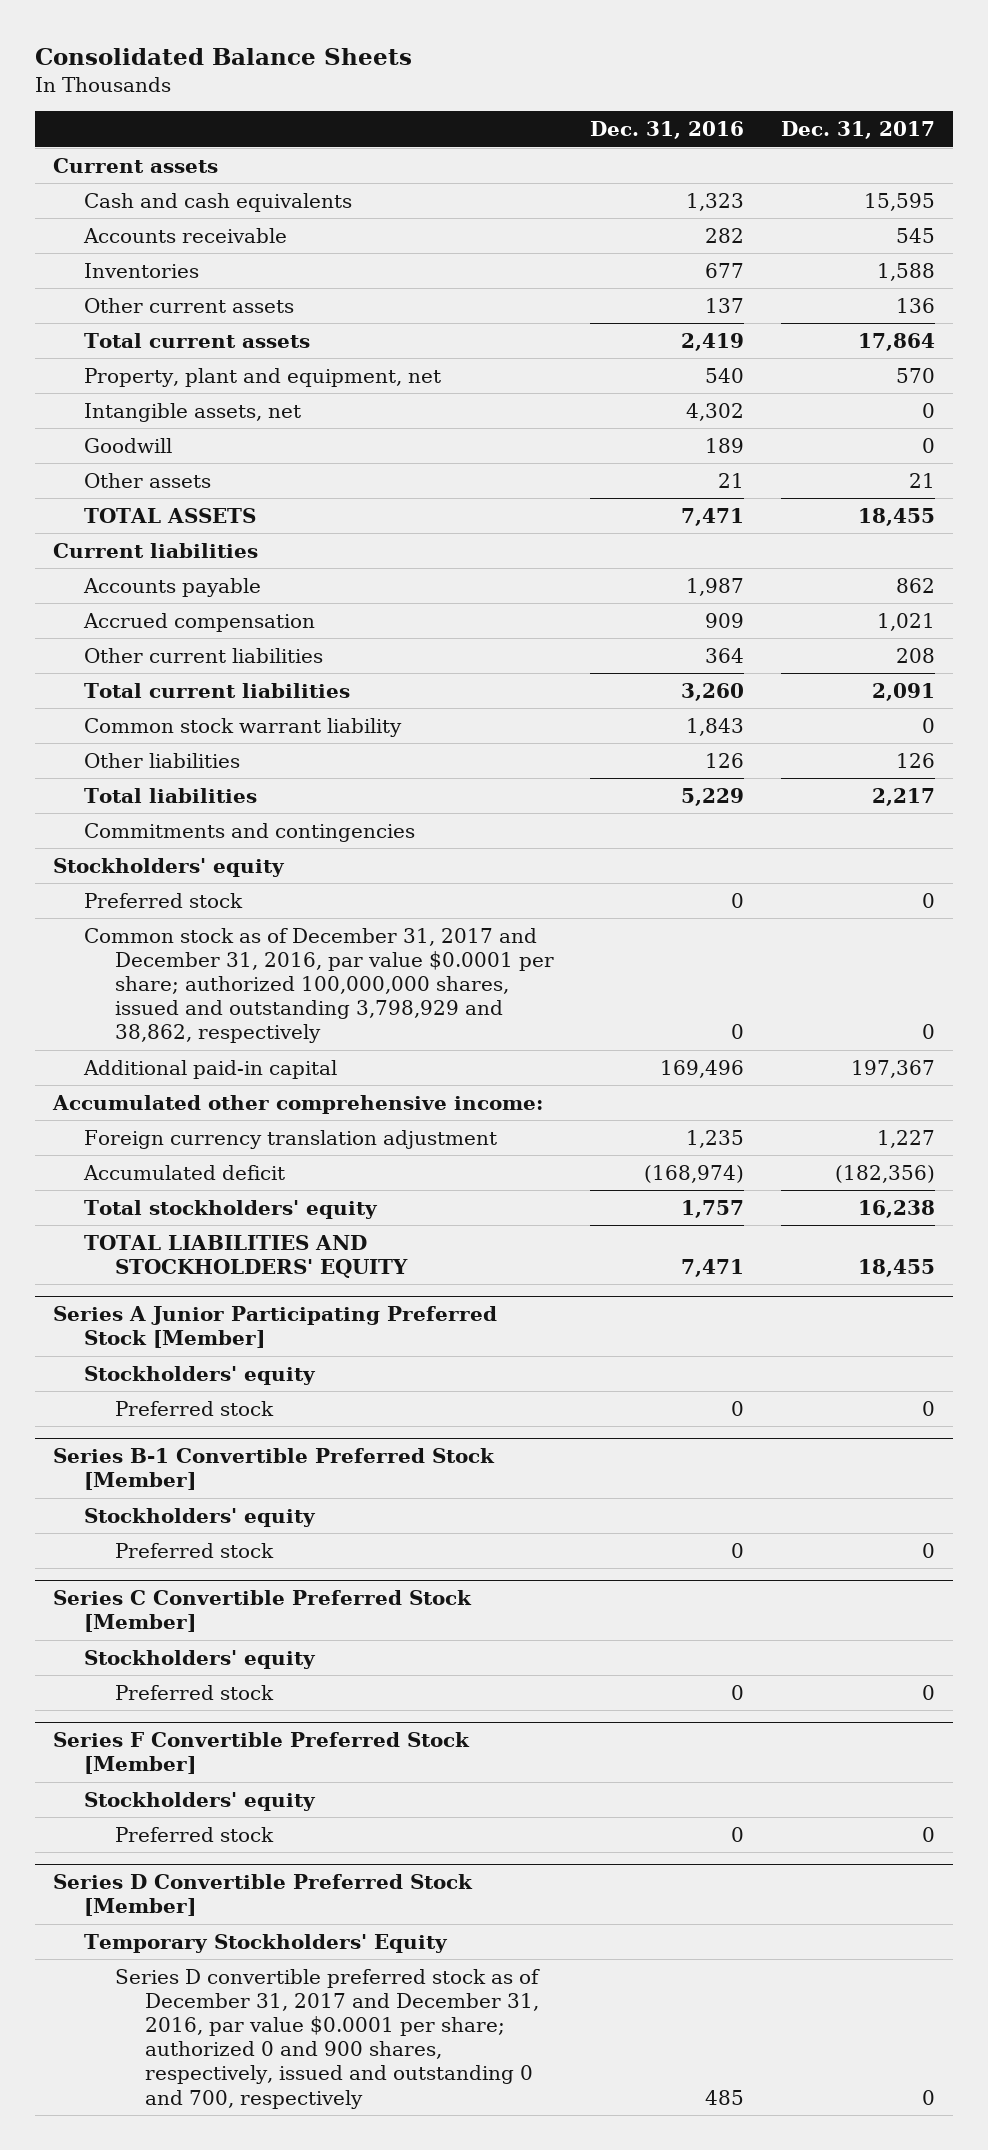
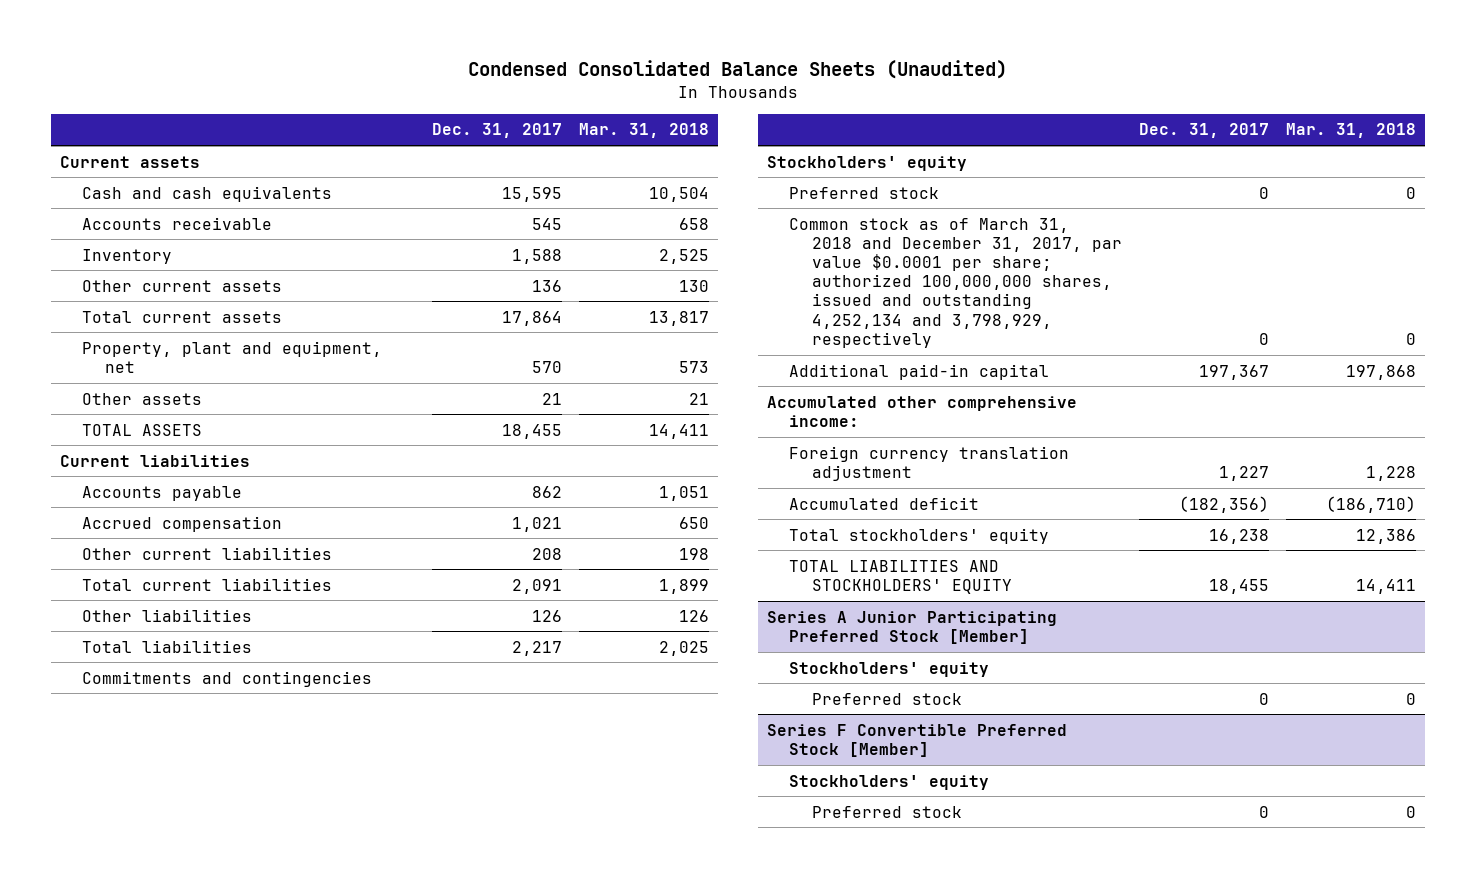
[34,48,412,66] Consolidated Balance Sheets -> [468,60,1008,80] Condensed Consolidated Balance Sheets (Unaudited)
[590,120,745,139] Dec. 31, 2016 -> none
none -> [579,123,710,139] Mar. 31, 2018
[83,262,199,278] Inventories -> [82,248,173,264] Inventory
[83,402,301,422] Intangible assets, net -> none
[83,437,172,453] Goodwill -> none
[83,717,402,737] Common stock warrant liability -> none
[83,927,554,1044] Common stock as of December 31, 2017 and December 31, 2016, par value $0.0001 per share; authorized 100,000,000 shares, issued and outstanding 3,798,929 and 38,862, respectively -> [789,217,1122,348] Common stock as of March 31, 2018 and December 31, 2017, par value $0.0001 per share; authorized 100,000,000 shares, issued and outstanding 4,252,134 and 3,798,929, respectively
[53,1447,496,1491] Series B-1 Convertible Preferred Stock [Member] -> none
[83,1507,316,1527] Stockholders' equity -> none
[114,1542,274,1558] Preferred stock -> none
[53,1589,473,1633] Series C Convertible Preferred Stock [Member] -> none
[83,1649,316,1669] Stockholders' equity -> none
[114,1684,274,1700] Preferred stock -> none
[53,1873,474,1917] Series D Convertible Preferred Stock [Member] -> none
[83,1933,448,1953] Temporary Stockholders' Equity -> none
[114,1968,540,2109] Series D convertible preferred stock as of December 31, 2017 and December 31, 2016, par value $0.0001 per share; authorized 0 and 900 shares, respectively, issued and outstanding 0 and 700, respectively -> none

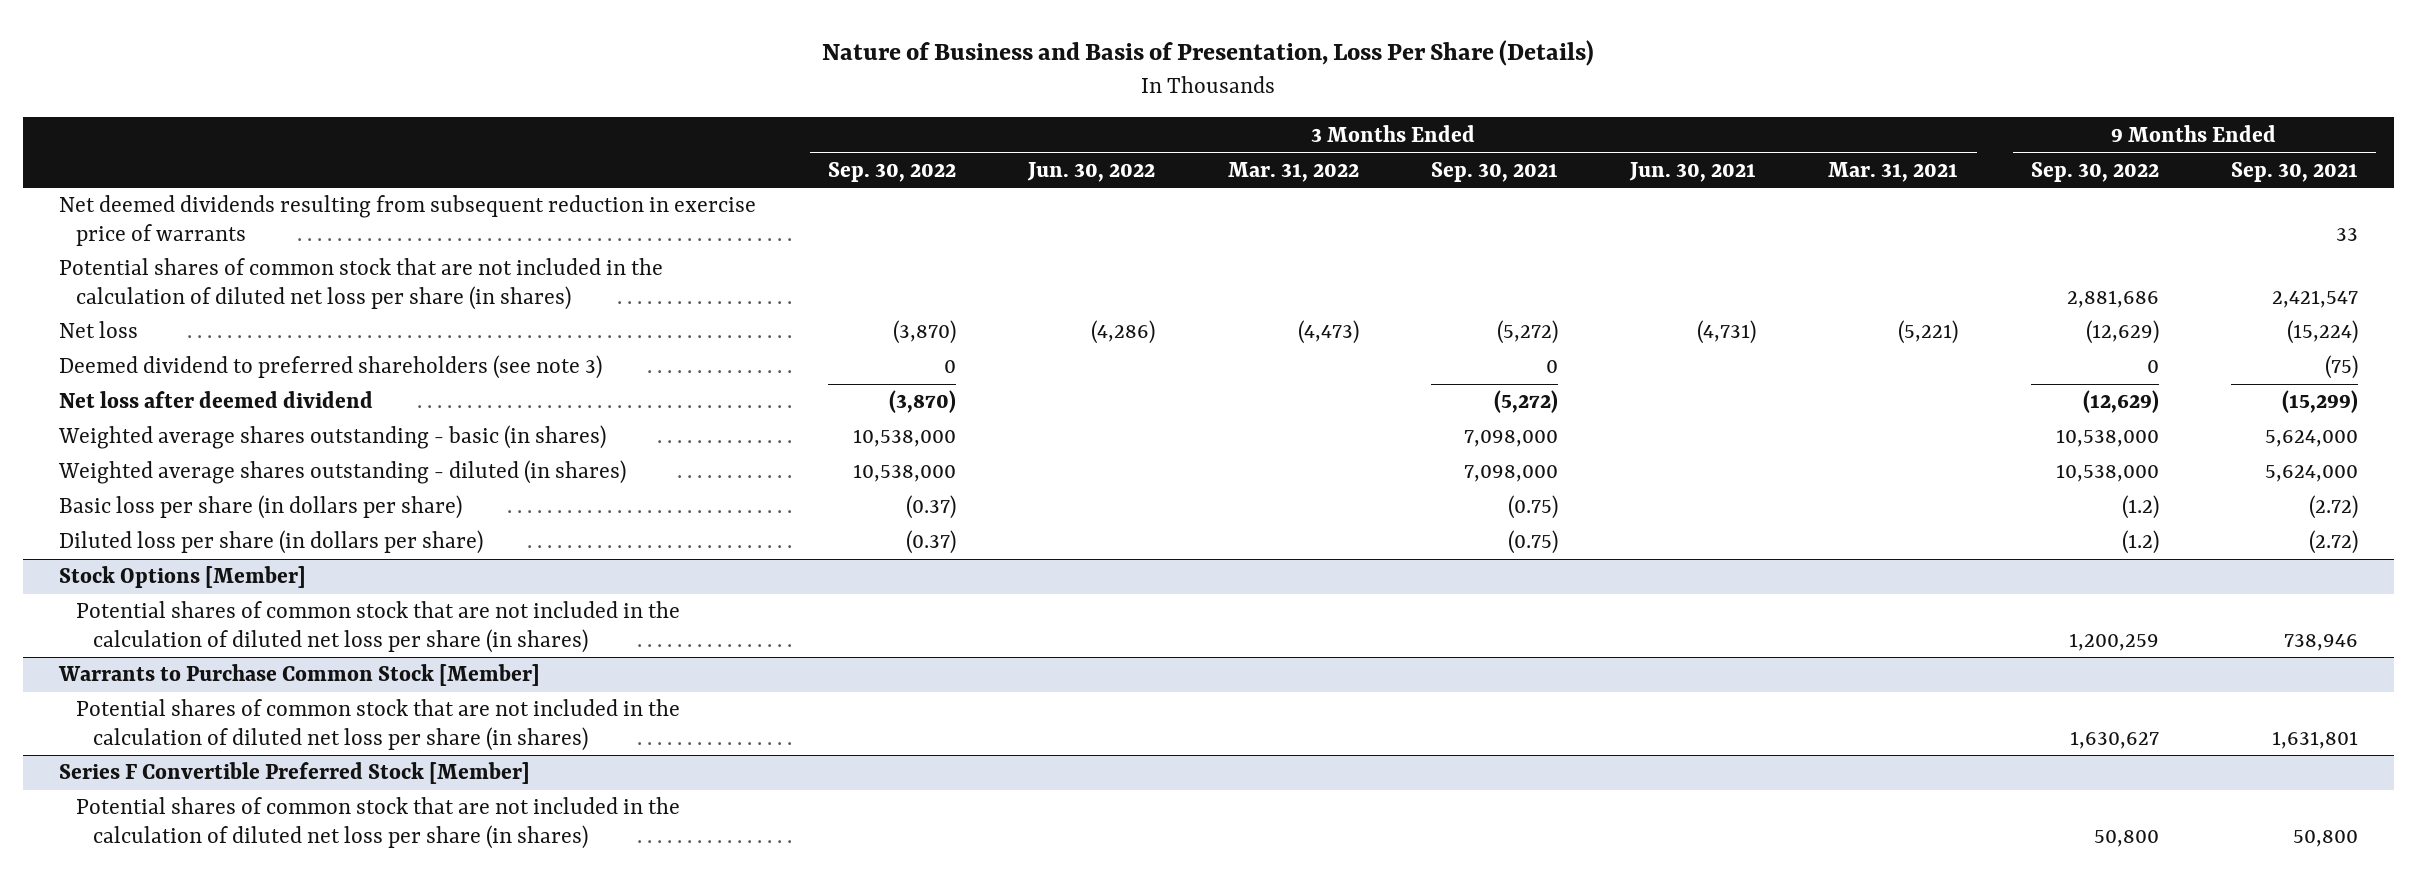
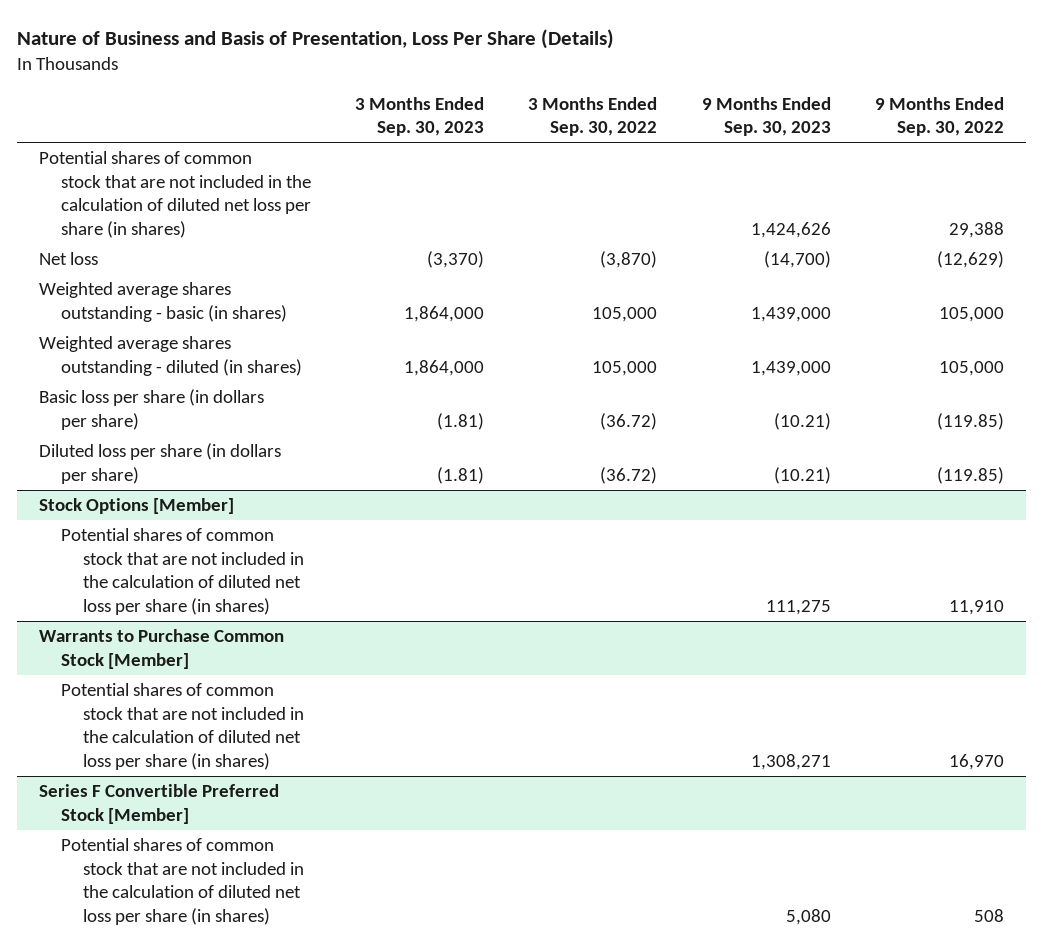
[1027,161,1156,182] Jun. 30, 2022 -> none
[1227,161,1359,182] Mar. 31, 2022 -> none
[1430,161,1558,182] Sep. 30, 2021 -> none
[1629,161,1757,182] Jun. 30, 2021 -> none
[1828,161,1959,182] Mar. 31, 2021 -> none
[2231,161,2359,182] Sep. 30, 2021 -> none
none -> [355,96,485,137] 3 Months Ended Sep. 30, 2023
none -> [701,96,831,137] 9 Months Ended Sep. 30, 2023
[58,195,756,246] Net deemed dividends resulting from subsequent reduction in exercise price of warrants -> none
[2066,289,2159,308] 2,881,686 -> [948,222,1004,239] 29,388
[58,355,602,380] Deemed dividend to preferred shareholders (see note 3) -> none
[58,391,373,409] Net loss after deemed dividend -> none
[853,429,957,448] 10,538,000 -> [592,306,658,322] 105,000
[2055,429,2159,448] 10,538,000 -> [938,306,1004,322] 105,000
[853,464,957,483] 10,538,000 -> [592,360,658,376] 105,000
[2055,464,2159,483] 10,538,000 -> [938,360,1004,376] 105,000
[906,495,957,520] (0.37) -> [600,412,658,430] (36.72)
[2121,495,2159,520] (1.2) -> [936,412,1004,430] (119.85)
[906,530,957,555] (0.37) -> [600,466,658,484] (36.72)
[2121,530,2159,555] (1.2) -> [936,466,1004,484] (119.85)
[2068,632,2159,651] 1,200,259 -> [948,600,1004,616] 11,910
[2069,730,2159,749] 1,630,627 -> [948,754,1004,771] 16,970
[2093,829,2159,847] 50,800 -> [973,909,1004,923] 508

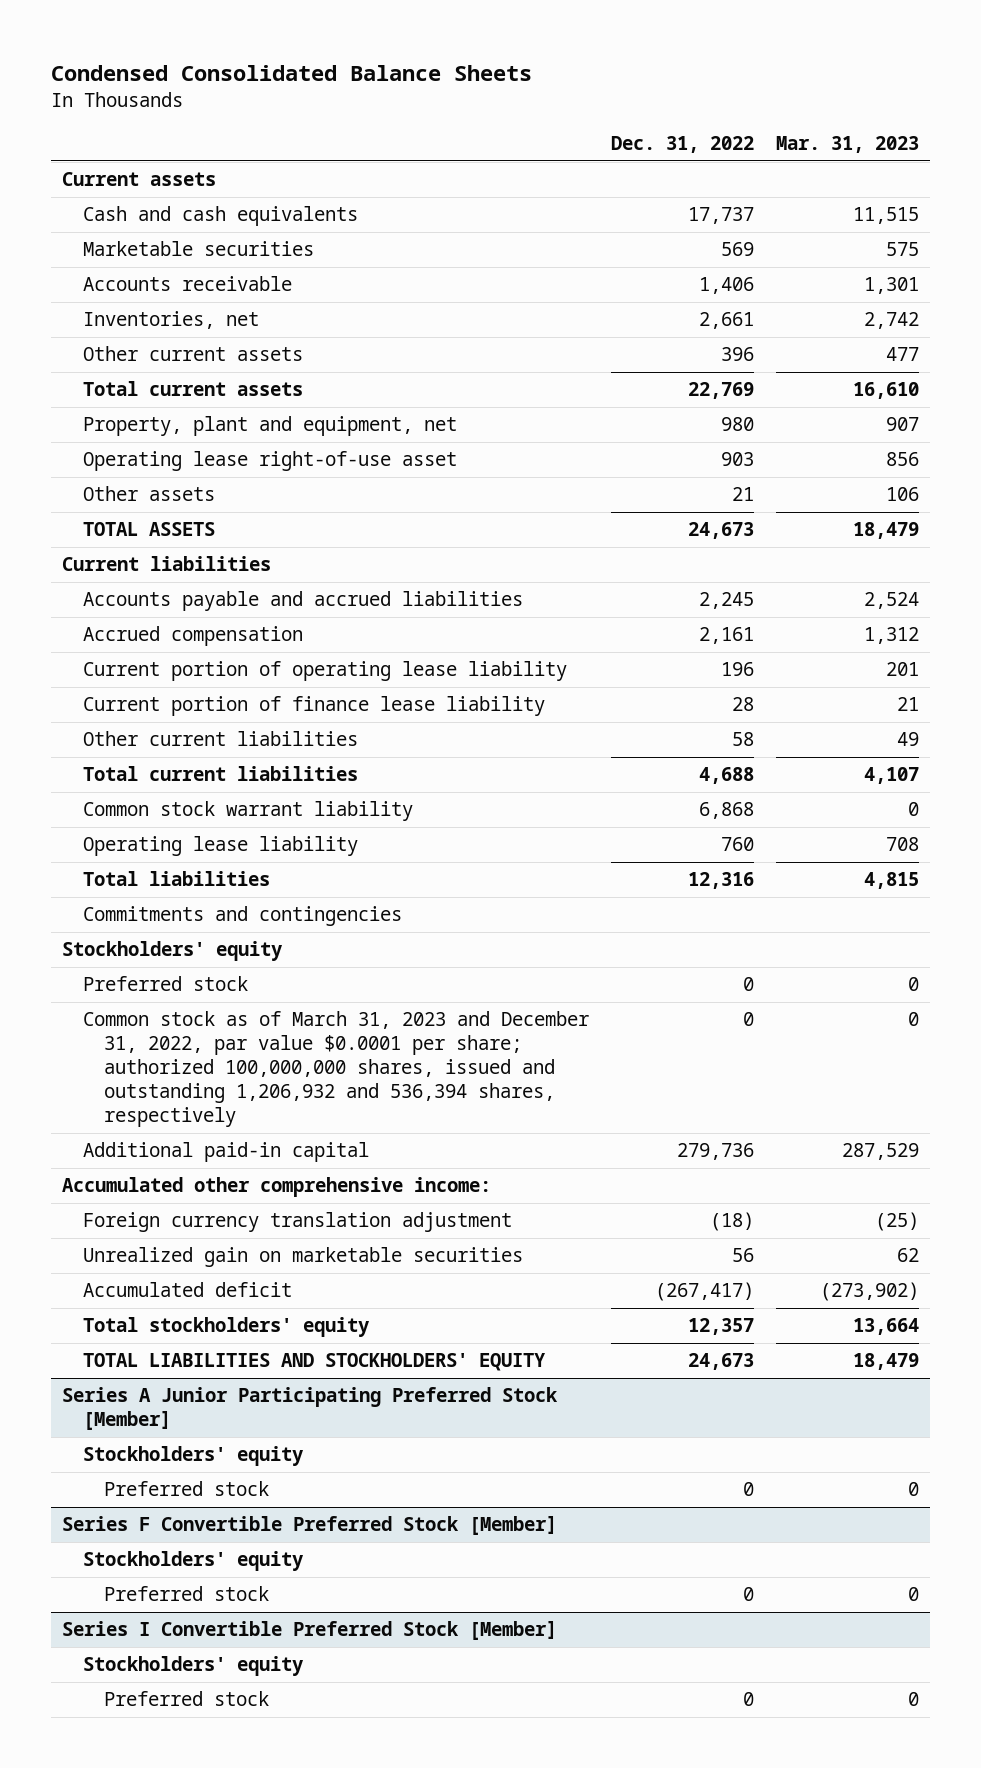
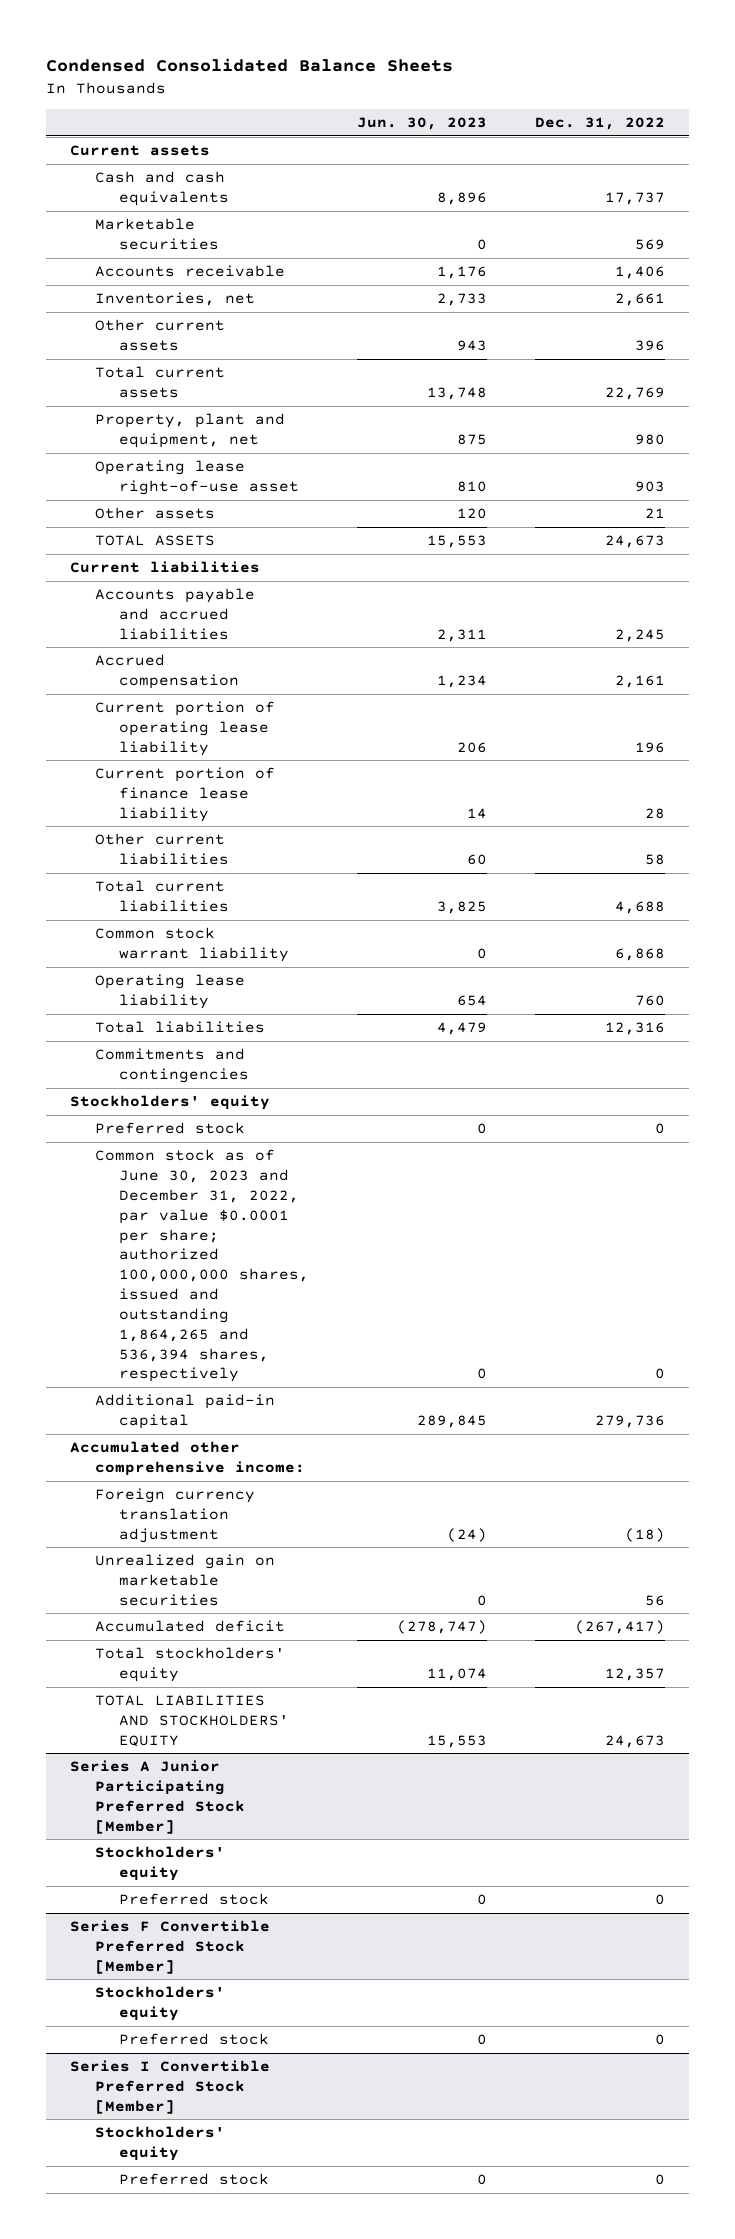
[776,136,920,154] Mar. 31, 2023 -> none
none -> [357,117,488,131] Jun. 30, 2023
[82,1011,589,1128] Common stock as of March 31, 2023 and December 31, 2022, par value $0.0001 per share; authorized 100,000,000 shares, issued and outstanding 1,206,932 and 536,394 shares, respectively -> [94,1149,310,1383] Common stock as of June 30, 2023 and December 31, 2022, par value $0.0001 per share; authorized 100,000,000 shares, issued and outstanding 1,864,265 and 536,394 shares, respectively

